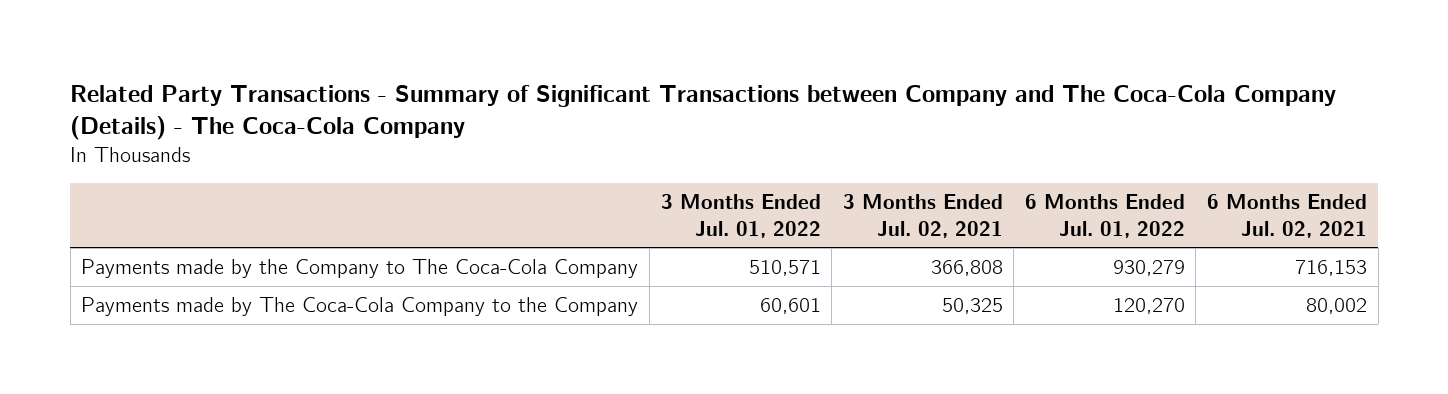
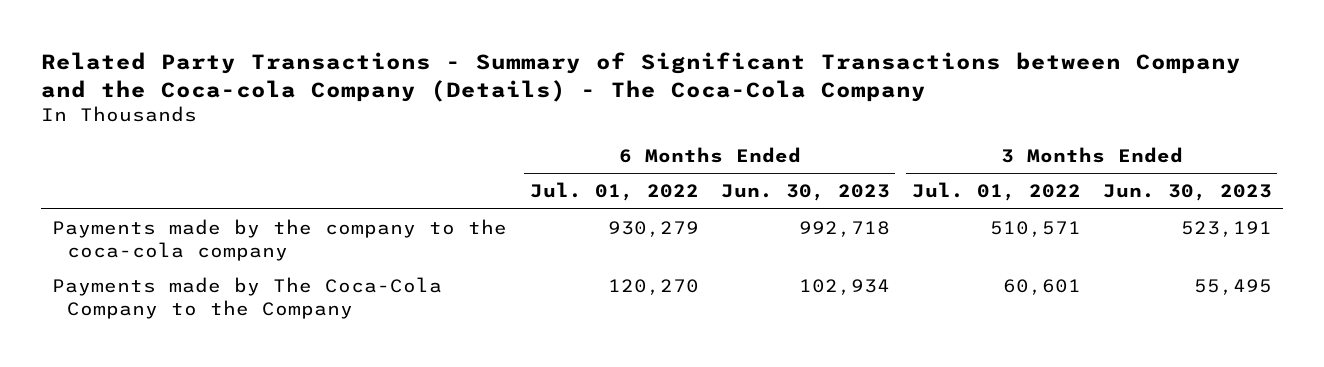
[70,85,1337,141] Related Party Transactions - Summary of Significant Transactions between Company and The Coca-Cola Company (Details) - The Coca-Cola Company -> [41,52,1242,102] Related Party Transactions - Summary of Significant Transactions between Company and the Coca-cola Company (Details) - The Coca-Cola Company
[842,193,1003,238] 3 Months Ended Jul. 02, 2021 -> none
[1206,193,1367,238] 6 Months Ended Jul. 02, 2021 -> none
none -> [720,184,890,202] Jun. 30, 2023
none -> [1102,184,1272,202] Jun. 30, 2023
[81,259,639,279] Payments made by the Company to The Coca-Cola Company -> [52,218,508,261] Payments made by the company to the coca-cola company

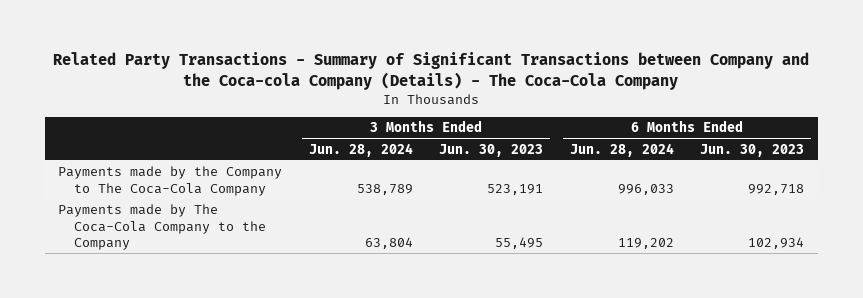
[529,182,699,202] Jul. 01, 2022 -> none
[911,182,1081,202] Jul. 01, 2022 -> none
none -> [308,142,413,157] Jun. 28, 2024
none -> [569,142,674,157] Jun. 28, 2024
[52,218,508,261] Payments made by the company to the coca-cola company -> [58,166,283,196] Payments made by the Company to The Coca-Cola Company

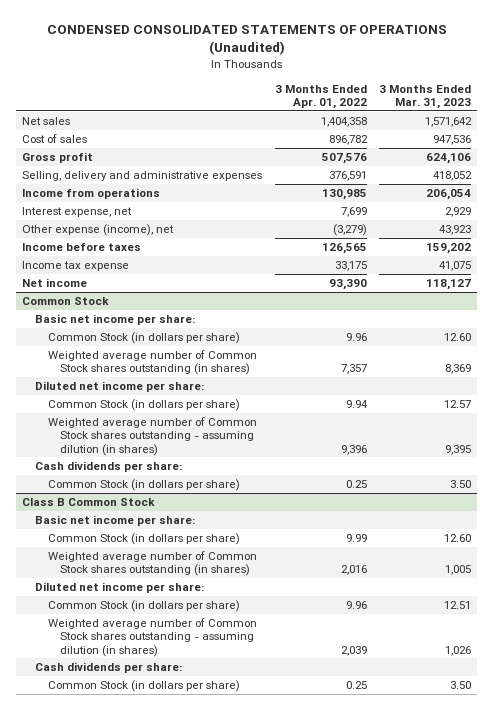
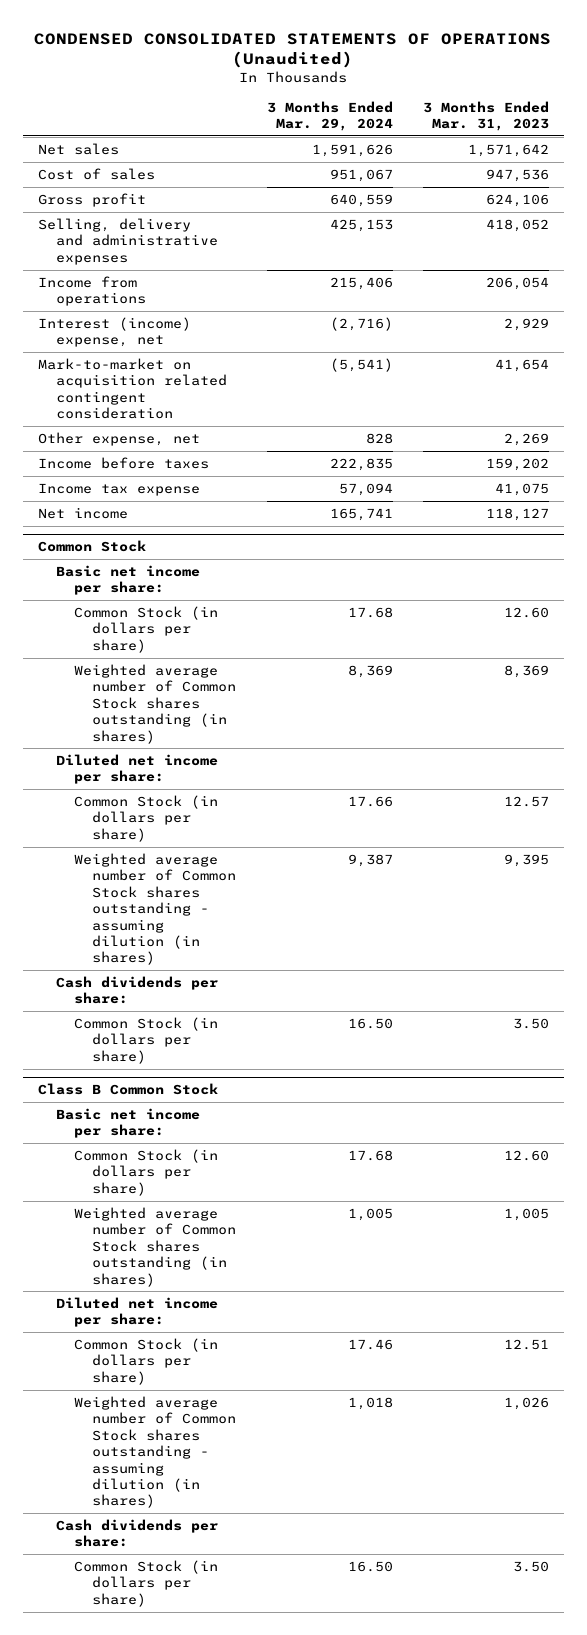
[274,84,367,110] 3 Months Ended Apr. 01, 2022 -> none
none -> [266,100,393,132] 3 Months Ended Mar. 29, 2024
[22,206,133,217] Interest expense, net -> [38,317,192,348] Interest (income) expense, net
none -> [38,358,228,420] Mark-to-market on acquisition related contingent consideration
[22,223,175,236] Other expense (income), net -> [38,432,201,447] Other expense, net
[438,224,471,235] 43,923 -> [503,433,549,447] 2,269

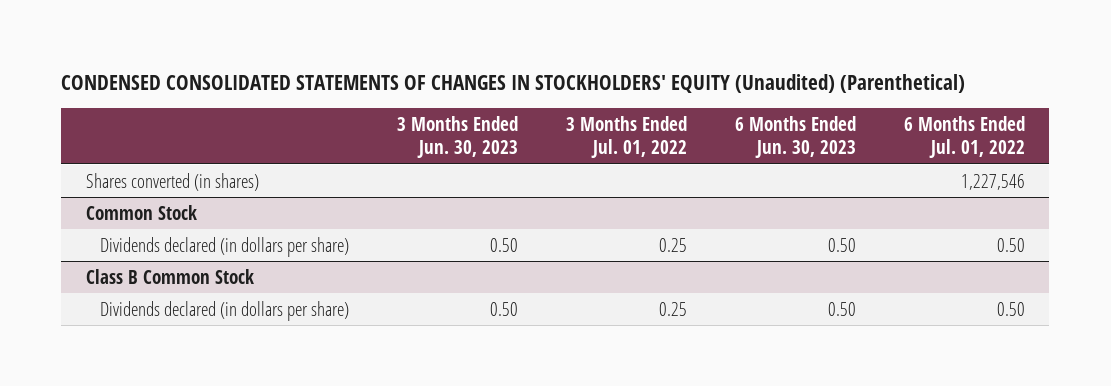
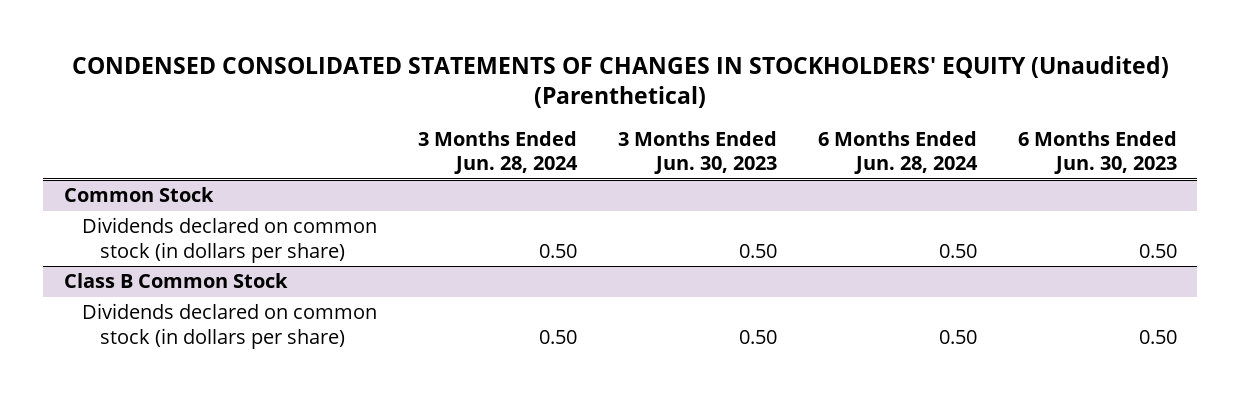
[565,115,687,159] 3 Months Ended Jul. 01, 2022 -> none
[904,115,1026,159] 6 Months Ended Jul. 01, 2022 -> none
none -> [417,130,578,175] 3 Months Ended Jun. 28, 2024
none -> [817,130,978,175] 6 Months Ended Jun. 28, 2024
[85,172,259,191] Shares converted (in shares) -> none
[99,236,349,257] Dividends declared (in dollars per share) -> [81,217,377,263] Dividends declared on common stock (in dollars per share)
[99,300,349,321] Dividends declared (in dollars per share) -> [81,303,377,349] Dividends declared on common stock (in dollars per share)

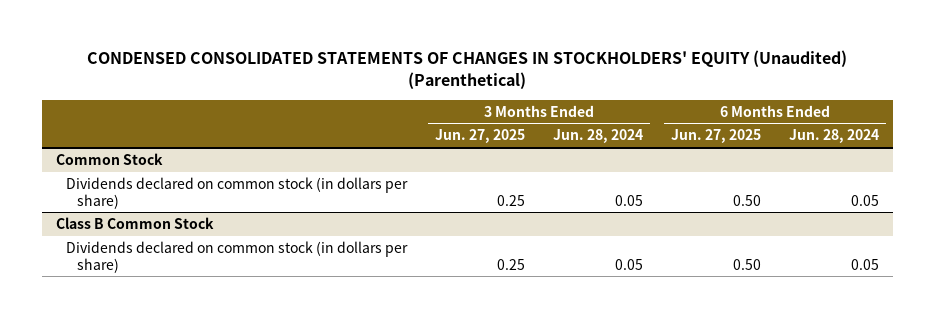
[617,130,777,175] 3 Months Ended Jun. 30, 2023 -> none
[1017,130,1177,175] 6 Months Ended Jun. 30, 2023 -> none
none -> [435,129,526,144] Jun. 27, 2025
none -> [670,129,761,144] Jun. 27, 2025
[538,243,577,258] 0.50 -> [615,194,644,206] 0.05
[938,243,977,258] 0.50 -> [850,194,879,206] 0.05
[538,329,577,344] 0.50 -> [615,258,644,270] 0.05
[938,329,977,344] 0.50 -> [850,258,879,270] 0.05

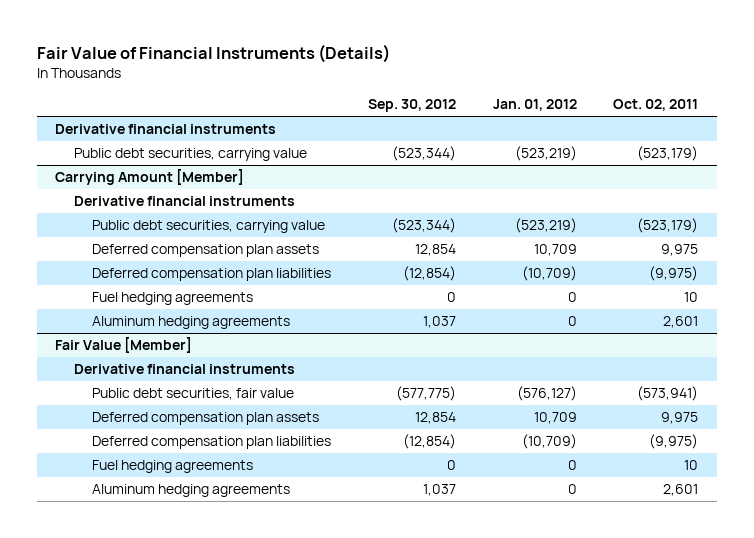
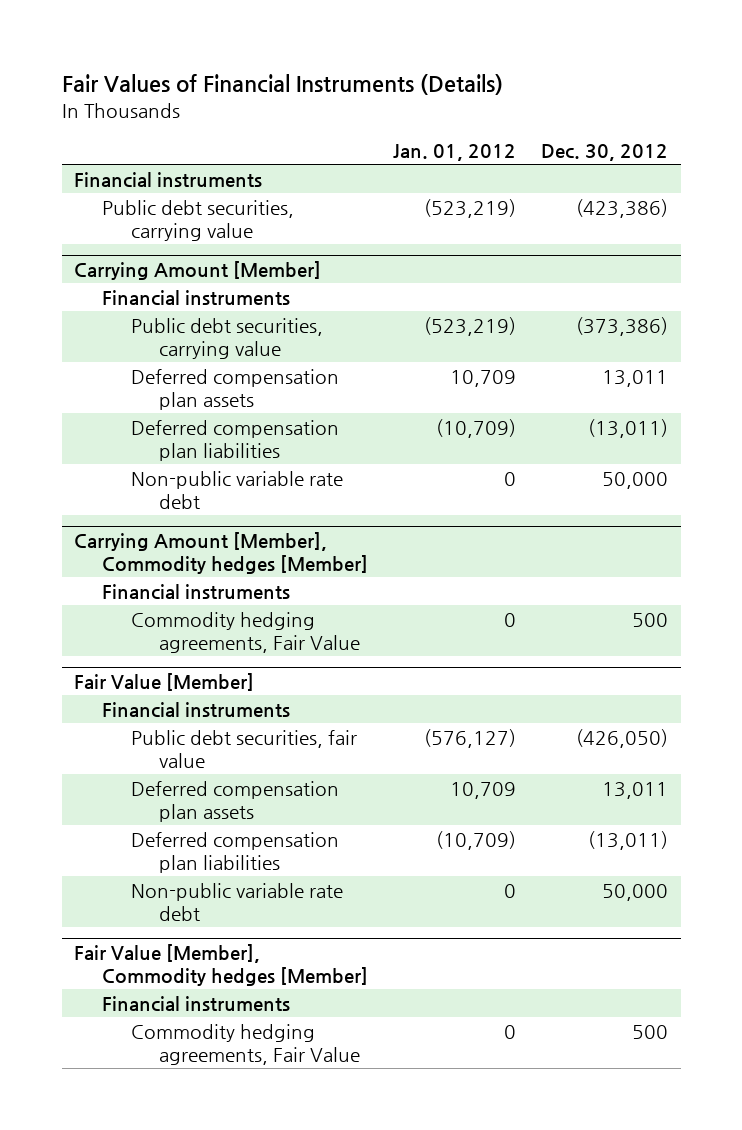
[37,43,391,63] Fair Value of Financial Instruments (Details) -> [61,74,503,96] Fair Values of Financial Instruments (Details)
[367,99,456,113] Sep. 30, 2012 -> none
[613,99,699,112] Oct. 02, 2011 -> none
none -> [541,143,669,161] Dec. 30, 2012
[55,124,277,135] Derivative financial instruments -> [74,171,263,188] Financial instruments
[73,196,295,207] Derivative financial instruments -> [102,289,291,306] Financial instruments
[92,292,254,306] Fuel hedging agreements -> none
[92,316,291,330] Aluminum hedging agreements -> none
none -> [130,470,343,509] Non-public variable rate debt
none -> [74,532,369,575] Carrying Amount [Member], Commodity hedges [Member]
none -> [102,583,291,600] Financial instruments
none -> [130,611,361,653] Commodity hedging agreements, Fair Value
[73,364,295,375] Derivative financial instruments -> [102,701,291,718] Financial instruments
[92,460,254,474] Fuel hedging agreements -> none
[92,484,291,498] Aluminum hedging agreements -> none
none -> [130,882,343,921] Non-public variable rate debt
none -> [74,944,369,987] Fair Value [Member], Commodity hedges [Member]
none -> [102,995,291,1012] Financial instruments
none -> [130,1023,361,1065] Commodity hedging agreements, Fair Value

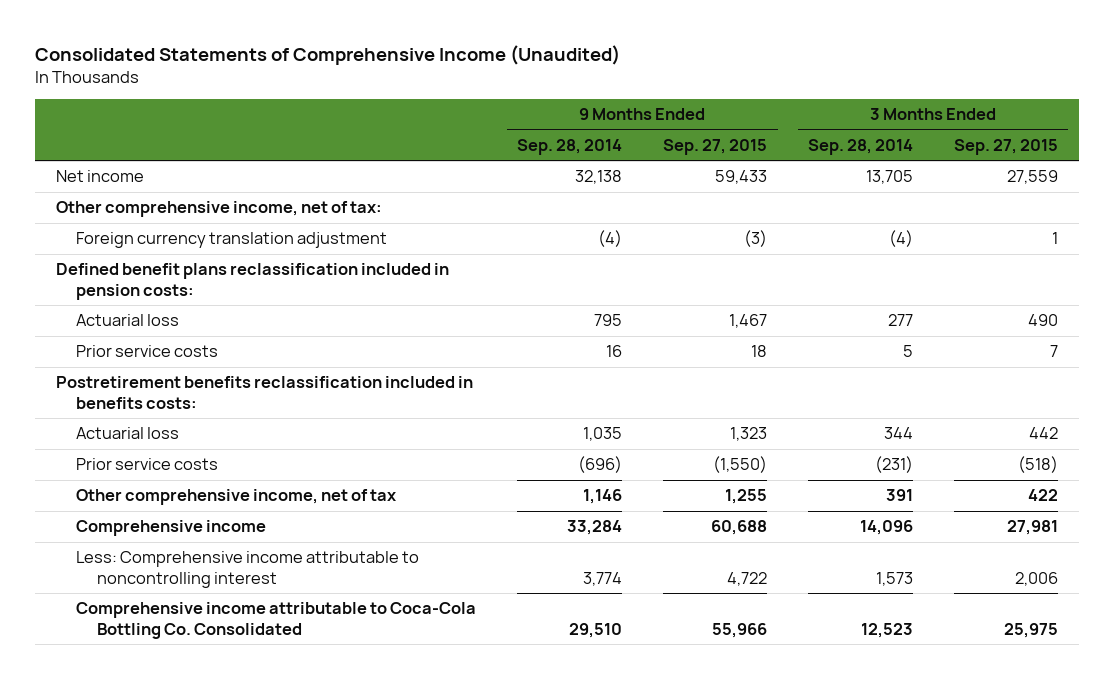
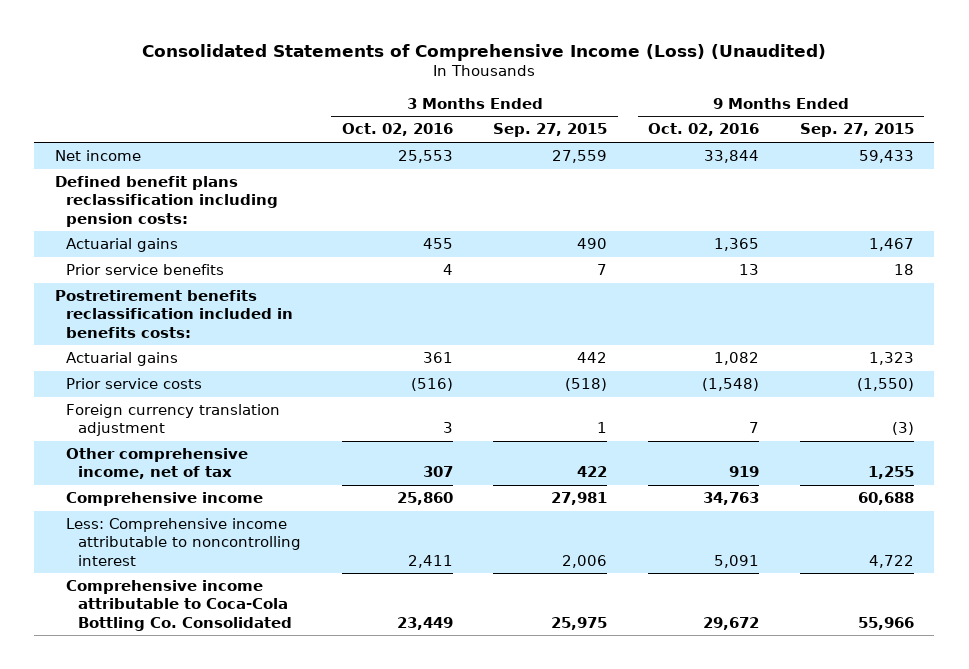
[35,44,621,65] Consolidated Statements of Comprehensive Income (Unaudited) -> [142,43,827,61] Consolidated Statements of Comprehensive Income (Loss) (Unaudited)
[517,139,623,156] Sep. 28, 2014 -> none
[808,139,914,156] Sep. 28, 2014 -> none
none -> [341,123,453,137] Oct. 02, 2016
none -> [648,123,760,137] Oct. 02, 2016
[55,201,382,218] Other comprehensive income, net of tax: -> none
[55,263,449,300] Defined benefit plans reclassification included in pension costs: -> [54,176,279,227] Defined benefit plans reclassification including pension costs:
[76,314,180,327] Actuarial loss -> [66,238,179,253] Actuarial gains
[76,345,219,358] Prior service costs -> [66,264,225,276] Prior service benefits
[76,427,180,440] Actuarial loss -> [66,352,179,367] Actuarial gains
[76,232,388,249] Foreign currency translation adjustment -> [66,404,281,437] Foreign currency translation adjustment

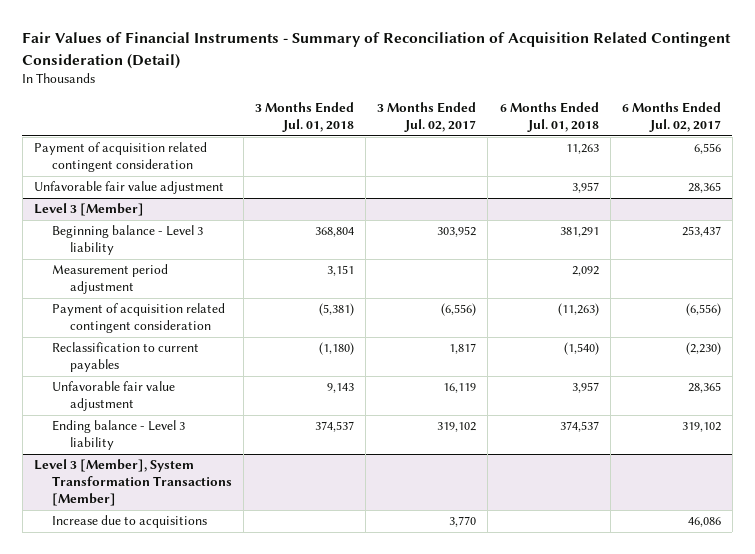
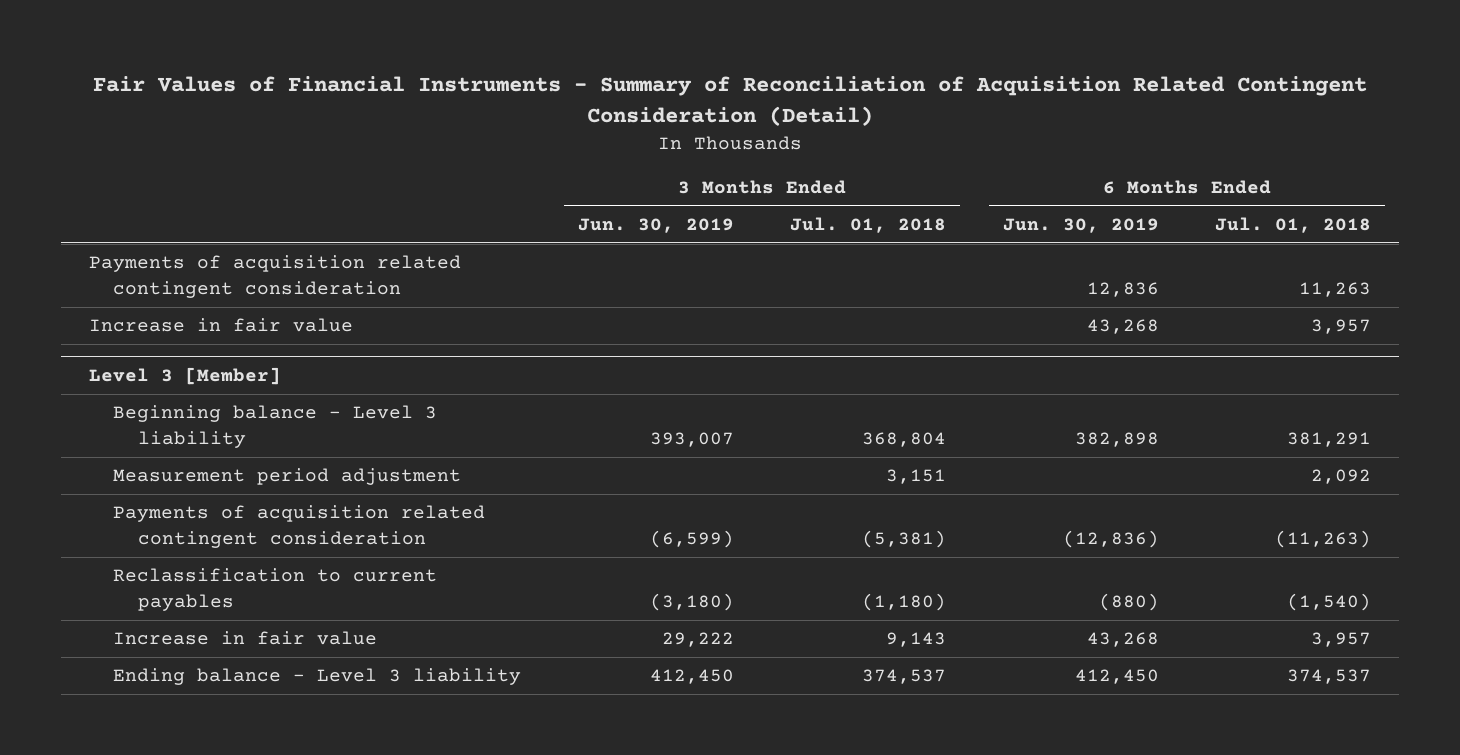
[377,101,477,132] 3 Months Ended Jul. 02, 2017 -> none
[621,101,721,132] 6 Months Ended Jul. 02, 2017 -> none
none -> [577,217,734,233] Jun. 30, 2019
none -> [1002,217,1159,233] Jun. 30, 2019
[34,142,208,173] Payment of acquisition related contingent consideration -> [89,255,462,298] Payments of acquisition related contingent consideration
[34,181,225,195] Unfavorable fair value adjustment -> [89,318,354,333] Increase in fair value
[51,303,225,334] Payment of acquisition related contingent consideration -> [113,505,486,548] Payments of acquisition related contingent consideration
[51,381,175,412] Unfavorable fair value adjustment -> [113,631,378,646] Increase in fair value
[34,459,232,507] Level 3 [Member], System Transformation Transactions [Member] -> none
[51,515,207,529] Increase due to acquisitions -> none

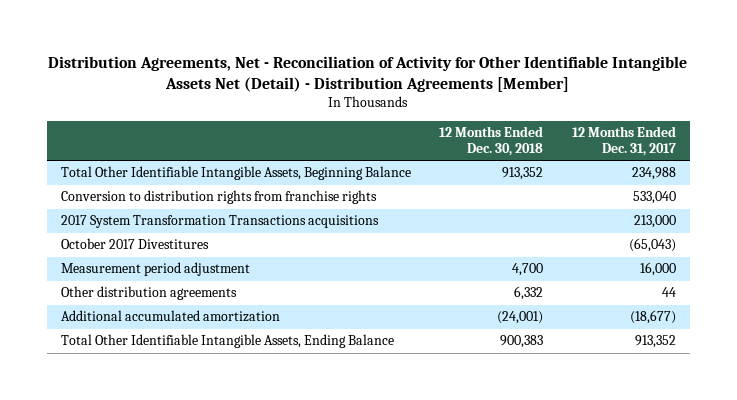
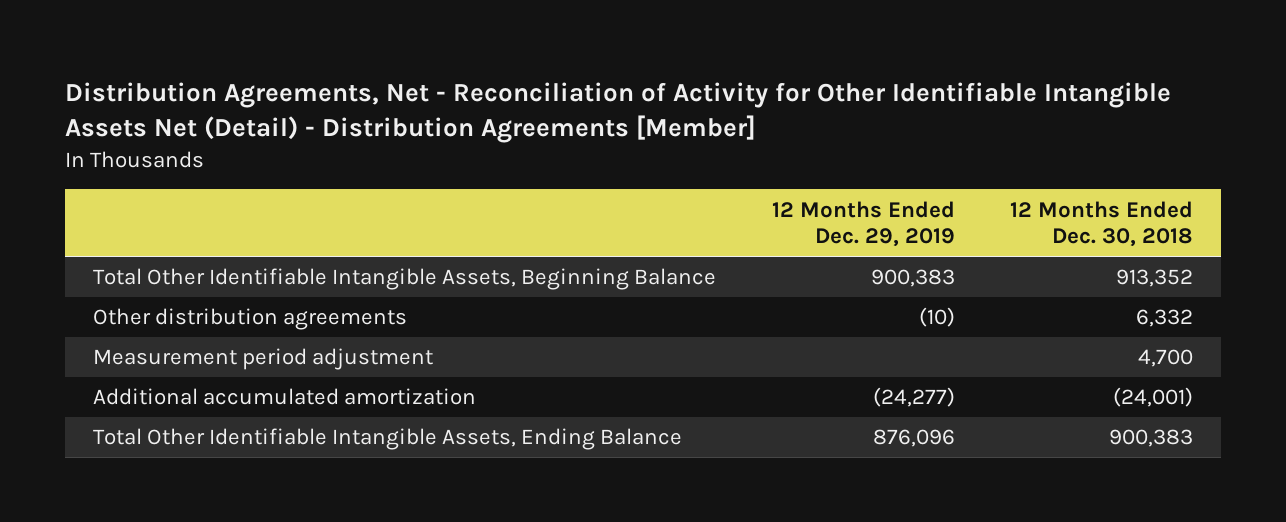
[571,126,676,157] 12 Months Ended Dec. 31, 2017 -> none
none -> [771,200,955,248] 12 Months Ended Dec. 29, 2019
[61,190,378,205] Conversion to distribution rights from franchise rights -> none
[61,215,380,229] 2017 System Transformation Transactions acquisitions -> none
[61,238,210,250] October 2017 Divestitures -> none
[61,262,251,277] Measurement period adjustment -> [93,348,434,371] Measurement period adjustment

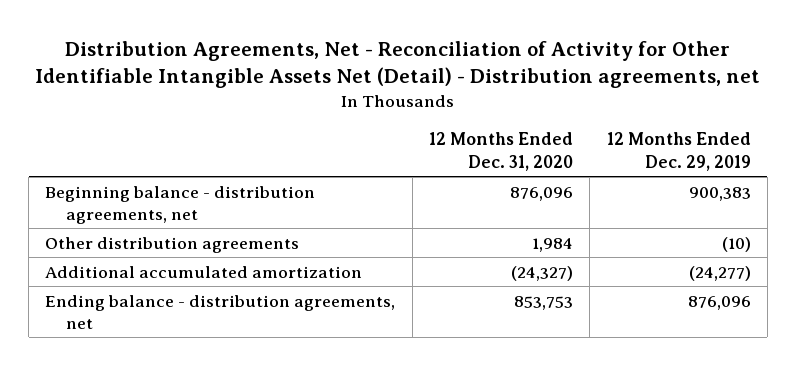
[65,81,1172,143] Distribution Agreements, Net - Reconciliation of Activity for Other Identifiable Intangible Assets Net (Detail) - Distribution Agreements [Member] -> [34,40,760,89] Distribution Agreements, Net - Reconciliation of Activity for Other Identifiable Intangible Assets Net (Detail) - Distribution agreements, net
[1009,200,1193,248] 12 Months Ended Dec. 30, 2018 -> none
none -> [428,132,573,171] 12 Months Ended Dec. 31, 2020
[93,268,717,291] Total Other Identifiable Intangible Assets, Beginning Balance -> [45,185,316,224] Beginning balance - distribution agreements, net
[93,348,434,371] Measurement period adjustment -> none
[93,428,683,451] Total Other Identifiable Intangible Assets, Ending Balance -> [45,294,396,329] Ending balance - distribution agreements, net

